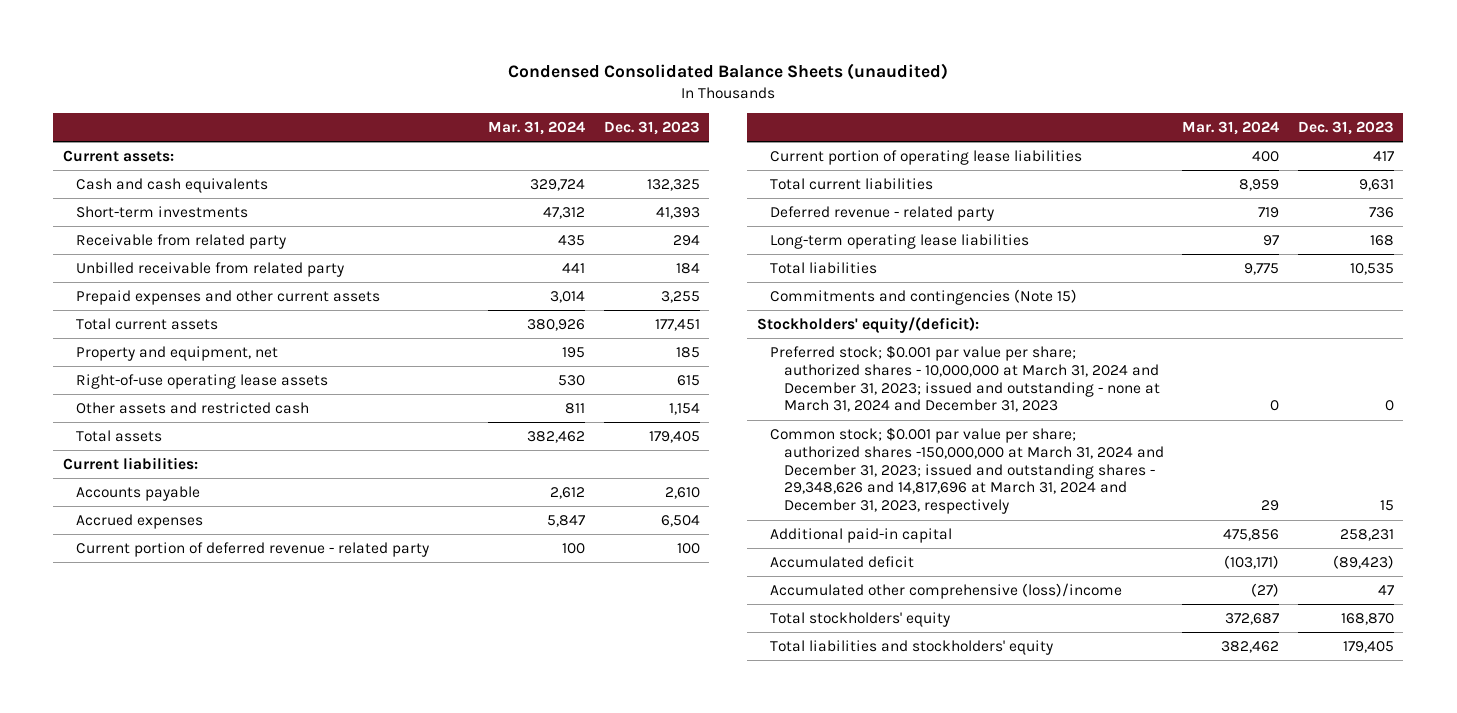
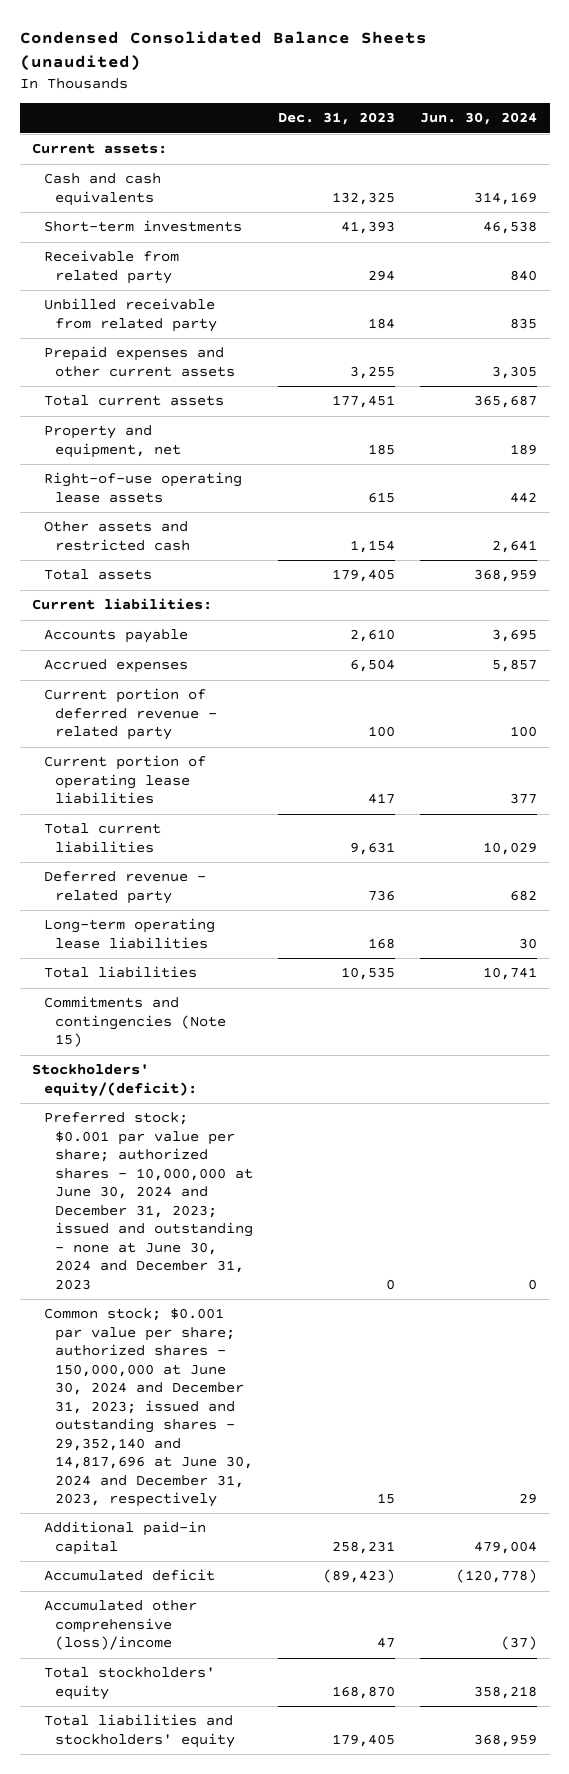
[488,120,586,135] Mar. 31, 2024 -> none
none -> [420,112,538,126] Jun. 30, 2024
[770,344,1160,413] Preferred stock; $0.001 par value per share; authorized shares - 10,000,000 at March 31, 2024 and December 31, 2023; issued and outstanding - none at March 31, 2024 and December 31, 2023 -> [43,1112,254,1290] Preferred stock; $0.001 par value per share; authorized shares - 10,000,000 at June 30, 2024 and December 31, 2023; issued and outstanding - none at June 30, 2024 and December 31, 2023
[770,426,1164,515] Common stock; $0.001 par value per share; authorized shares -150,000,000 at March 31, 2024 and December 31, 2023; issued and outstanding shares - 29,348,626 and 14,817,696 at March 31, 2024 and December 31, 2023, respectively -> [43,1308,254,1507] Common stock; $0.001 par value per share; authorized shares - 150,000,000 at June 30, 2024 and December 31, 2023; issued and outstanding shares - 29,352,140 and 14,817,696 at June 30, 2024 and December 31, 2023, respectively

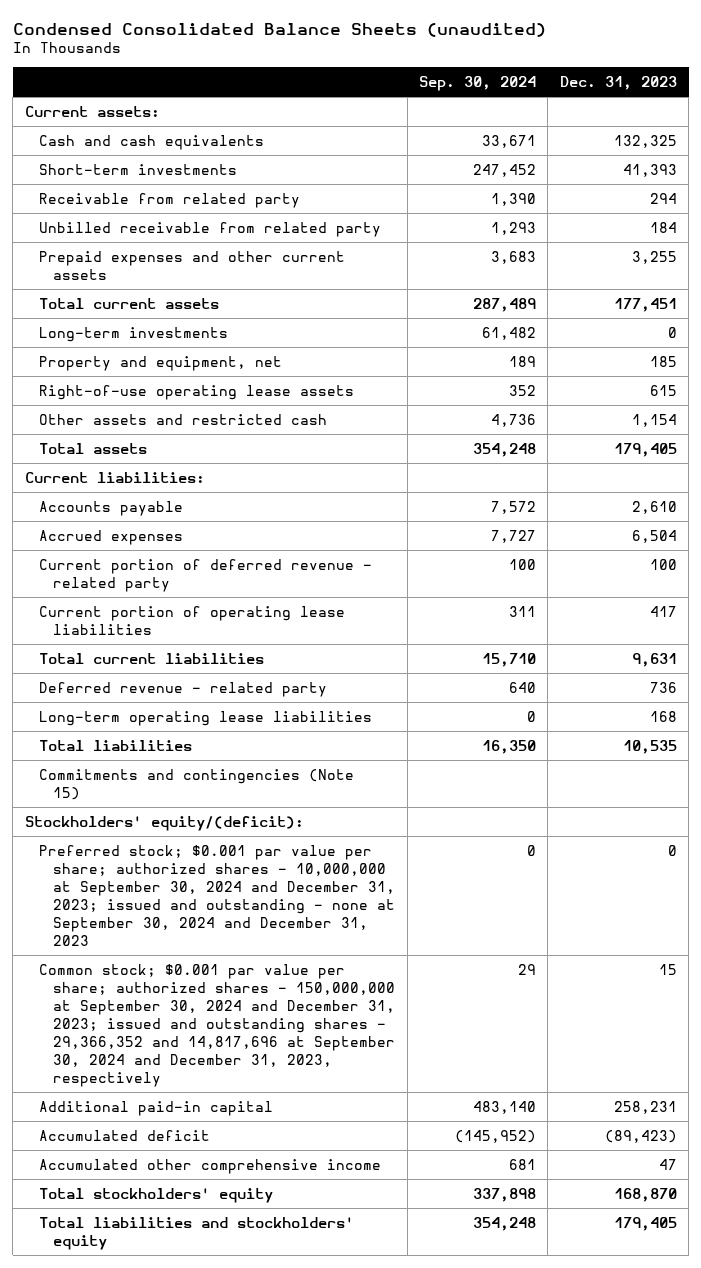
[420,112,538,126] Jun. 30, 2024 -> none
none -> [419,76,537,92] Sep. 30, 2024
none -> [39,326,229,342] Long-term investments
[43,1112,254,1290] Preferred stock; $0.001 par value per share; authorized shares - 10,000,000 at June 30, 2024 and December 31, 2023; issued and outstanding - none at June 30, 2024 and December 31, 2023 -> [39,844,396,947] Preferred stock; $0.001 par value per share; authorized shares - 10,000,000 at September 30, 2024 and December 31, 2023; issued and outstanding - none at September 30, 2024 and December 31, 2023
[43,1308,254,1507] Common stock; $0.001 par value per share; authorized shares - 150,000,000 at June 30, 2024 and December 31, 2023; issued and outstanding shares - 29,352,140 and 14,817,696 at June 30, 2024 and December 31, 2023, respectively -> [39,963,396,1088] Common stock; $0.001 par value per share; authorized shares - 150,000,000 at September 30, 2024 and December 31, 2023; issued and outstanding shares - 29,366,352 and 14,817,696 at September 30, 2024 and December 31, 2023, respectively
[43,1600,197,1651] Accumulated other comprehensive (loss)/income -> [39,1158,382,1174] Accumulated other comprehensive income

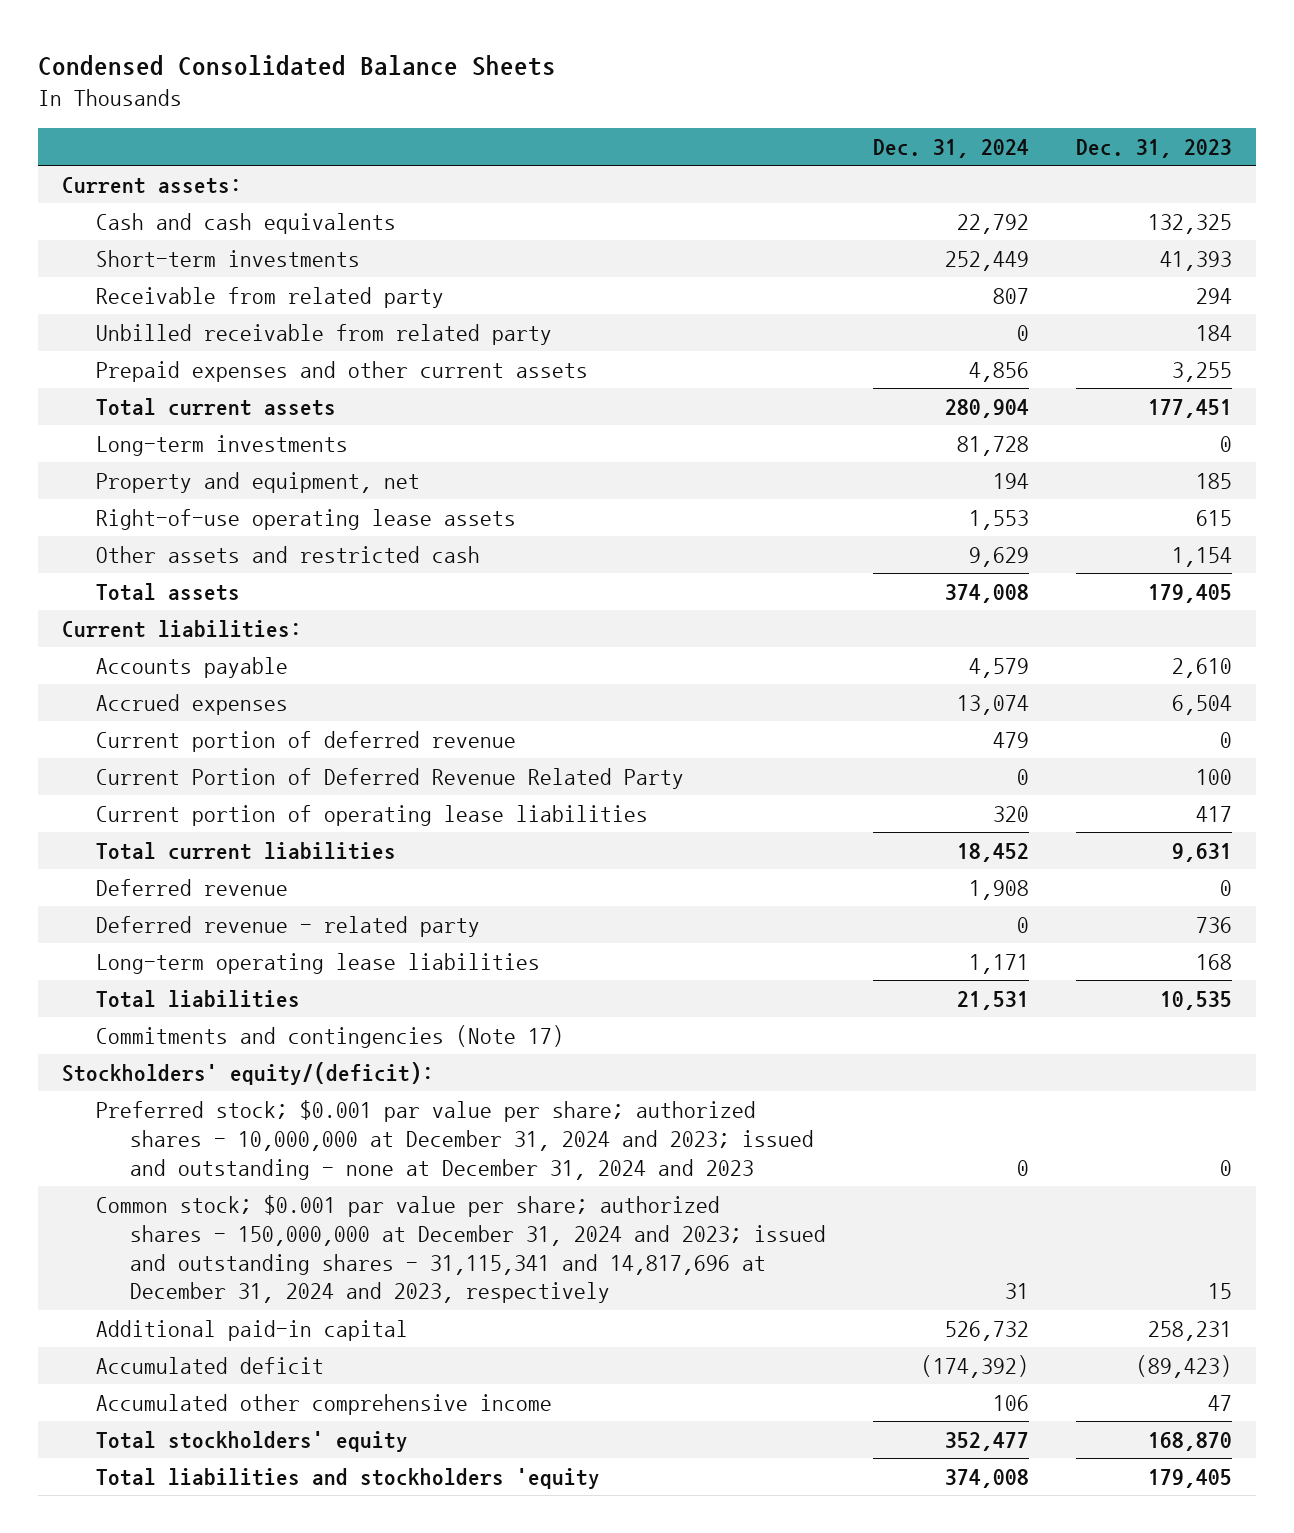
[12,22,546,37] Condensed Consolidated Balance Sheets (unaudited) -> [38,54,557,76] Condensed Consolidated Balance Sheets
[419,76,537,92] Sep. 30, 2024 -> none
none -> [872,138,1029,158] Dec. 31, 2024
[39,558,373,592] Current portion of deferred revenue - related party -> [95,730,516,752] Current portion of deferred revenue
[649,558,677,570] 100 -> [1220,731,1233,748] 0
none -> [95,767,684,789] Current Portion of Deferred Revenue Related Party
none -> [95,878,288,896] Deferred revenue
[39,768,355,800] Commitments and contingencies (Note 15) -> [95,1024,564,1048] Commitments and contingencies (Note 17)
[39,844,396,947] Preferred stock; $0.001 par value per share; authorized shares - 10,000,000 at September 30, 2024 and December 31, 2023; issued and outstanding - none at September 30, 2024 and December 31, 2023 -> [95,1099,814,1180] Preferred stock; $0.001 par value per share; authorized shares - 10,000,000 at December 31, 2024 and 2023; issued and outstanding - none at December 31, 2024 and 2023
[39,963,396,1088] Common stock; $0.001 par value per share; authorized shares - 150,000,000 at September 30, 2024 and December 31, 2023; issued and outstanding shares - 29,366,352 and 14,817,696 at September 30, 2024 and December 31, 2023, respectively -> [95,1194,826,1304] Common stock; $0.001 par value per share; authorized shares - 150,000,000 at December 31, 2024 and 2023; issued and outstanding shares - 31,115,341 and 14,817,696 at December 31, 2024 and 2023, respectively
[39,1216,355,1250] Total liabilities and stockholders' equity -> [95,1467,600,1489] Total liabilities and stockholders 'equity

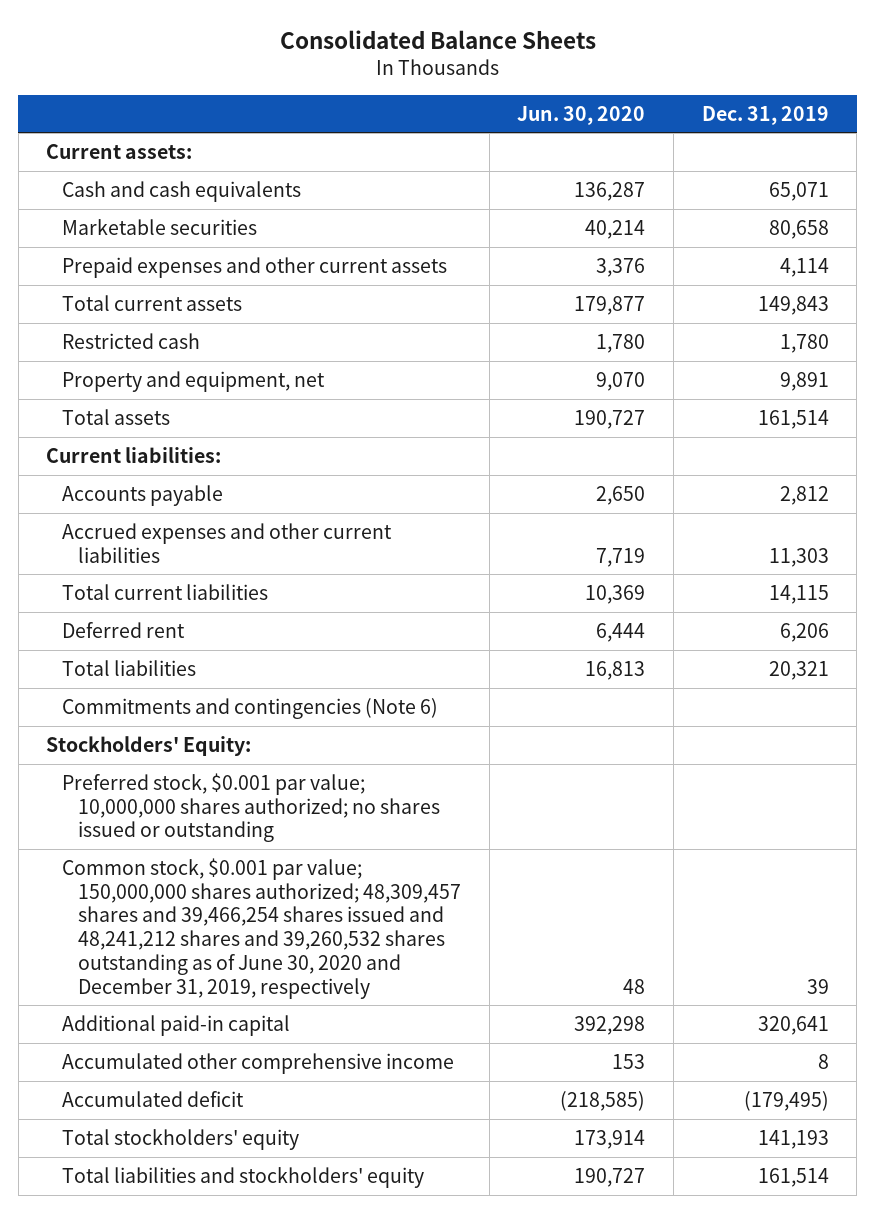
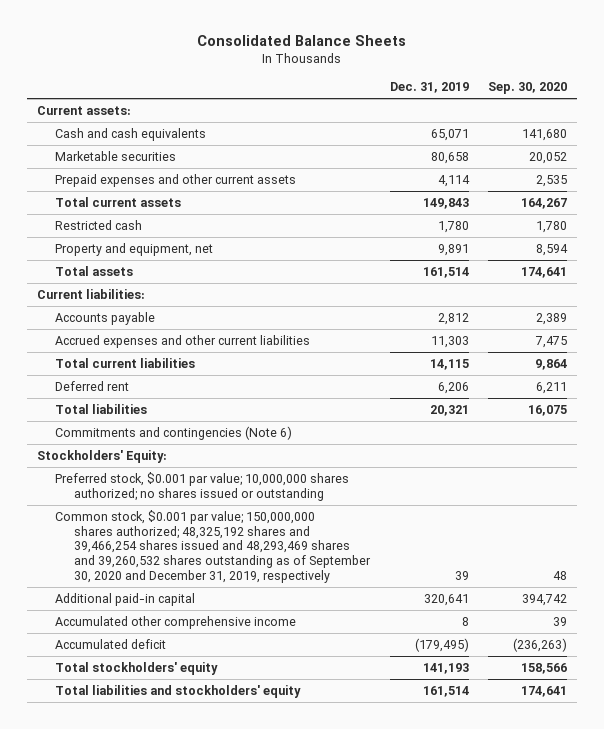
[517,105,646,125] Jun. 30, 2020 -> none
none -> [488,82,568,95] Sep. 30, 2020
[62,857,461,999] Common stock, $0.001 par value; 150,000,000 shares authorized; 48,309,457 shares and 39,466,254 shares issued and 48,241,212 shares and 39,260,532 shares outstanding as of June 30, 2020 and December 31, 2019, respectively -> [55,509,372,583] Common stock, $0.001 par value; 150,000,000 shares authorized; 48,325,192 shares and 39,466,254 shares issued and 48,293,469 shares and 39,260,532 shares outstanding as of September 30, 2020 and December 31, 2019, respectively

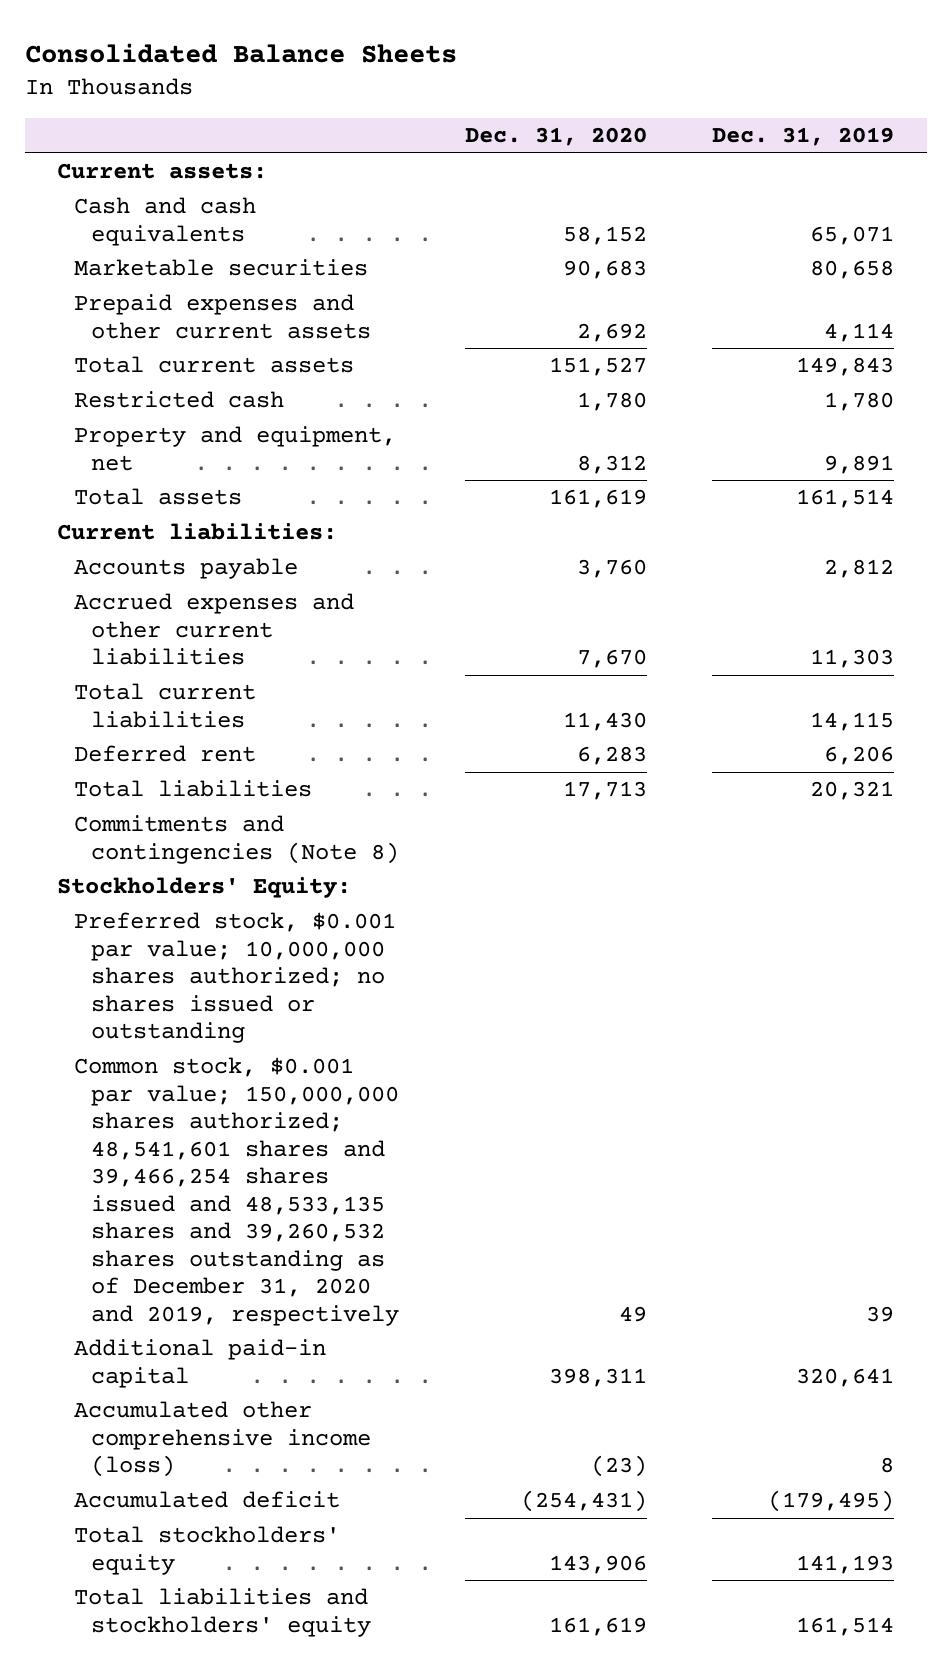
[488,82,568,95] Sep. 30, 2020 -> none
none -> [464,126,647,146] Dec. 31, 2020
[55,425,293,440] Commitments and contingencies (Note 6) -> [74,815,400,864] Commitments and contingencies (Note 8)
[55,509,372,583] Common stock, $0.001 par value; 150,000,000 shares authorized; 48,325,192 shares and 39,466,254 shares issued and 48,293,469 shares and 39,260,532 shares outstanding as of September 30, 2020 and December 31, 2019, respectively -> [74,1057,400,1326] Common stock, $0.001 par value; 150,000,000 shares authorized; 48,541,601 shares and 39,466,254 shares issued and 48,533,135 shares and 39,260,532 shares outstanding as of December 31, 2020 and 2019, respectively
[55,615,297,629] Accumulated other comprehensive income -> [74,1401,372,1478] Accumulated other comprehensive income (loss)

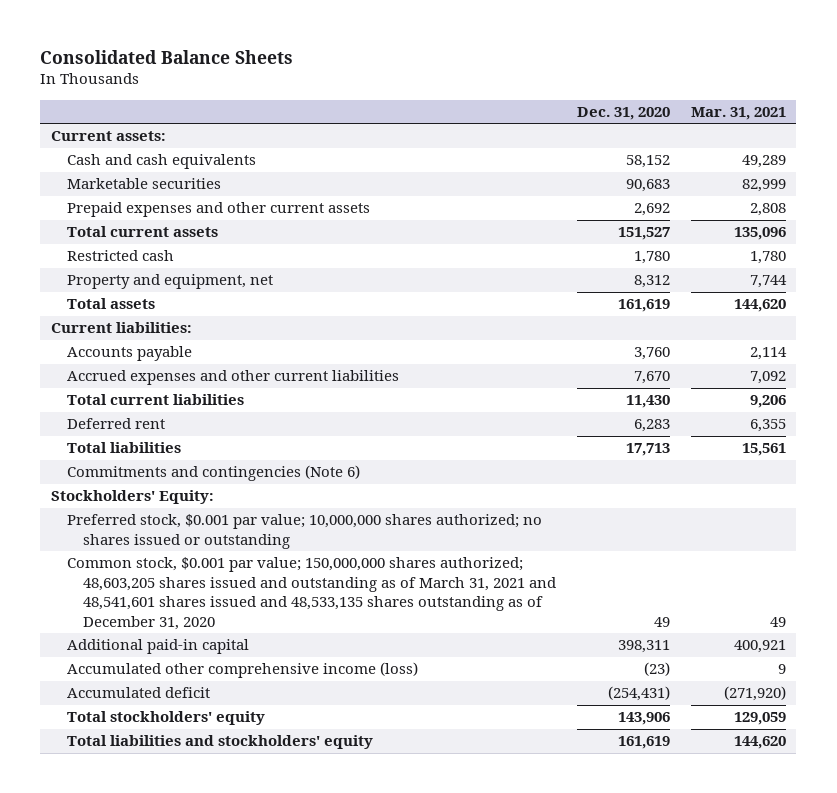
[712,126,895,146] Dec. 31, 2019 -> none
none -> [691,106,787,120] Mar. 31, 2021
[74,815,400,864] Commitments and contingencies (Note 8) -> [67,465,361,482] Commitments and contingencies (Note 6)
[74,1057,400,1326] Common stock, $0.001 par value; 150,000,000 shares authorized; 48,541,601 shares and 39,466,254 shares issued and 48,533,135 shares and 39,260,532 shares outstanding as of December 31, 2020 and 2019, respectively -> [67,557,557,630] Common stock, $0.001 par value; 150,000,000 shares authorized; 48,603,205 shares issued and outstanding as of March 31, 2021 and 48,541,601 shares issued and 48,533,135 shares outstanding as of December 31, 2020

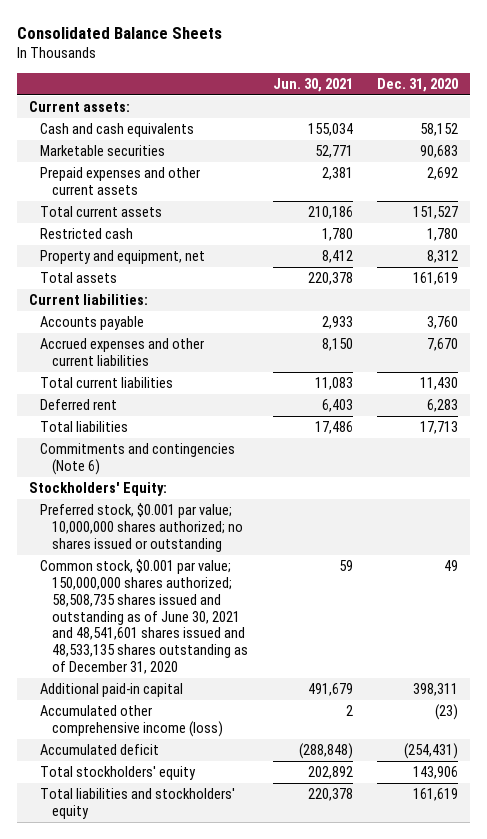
[691,106,787,120] Mar. 31, 2021 -> none
none -> [272,77,353,92] Jun. 30, 2021
[67,557,557,630] Common stock, $0.001 par value; 150,000,000 shares authorized; 48,603,205 shares issued and outstanding as of March 31, 2021 and 48,541,601 shares issued and 48,533,135 shares outstanding as of December 31, 2020 -> [40,559,249,674] Common stock, $0.001 par value; 150,000,000 shares authorized; 58,508,735 shares issued and outstanding as of June 30, 2021 and 48,541,601 shares issued and 48,533,135 shares outstanding as of December 31, 2020

